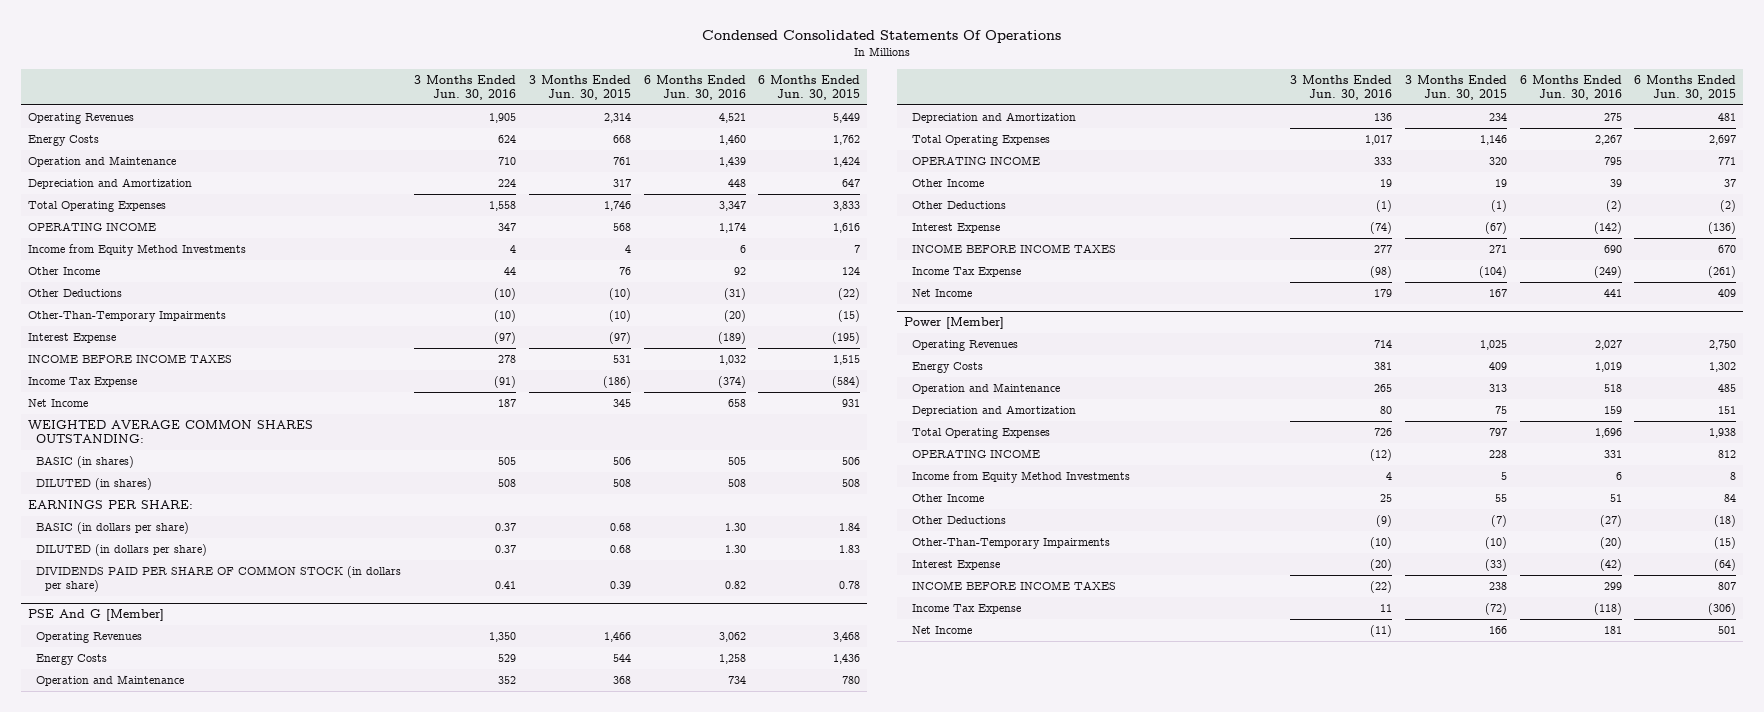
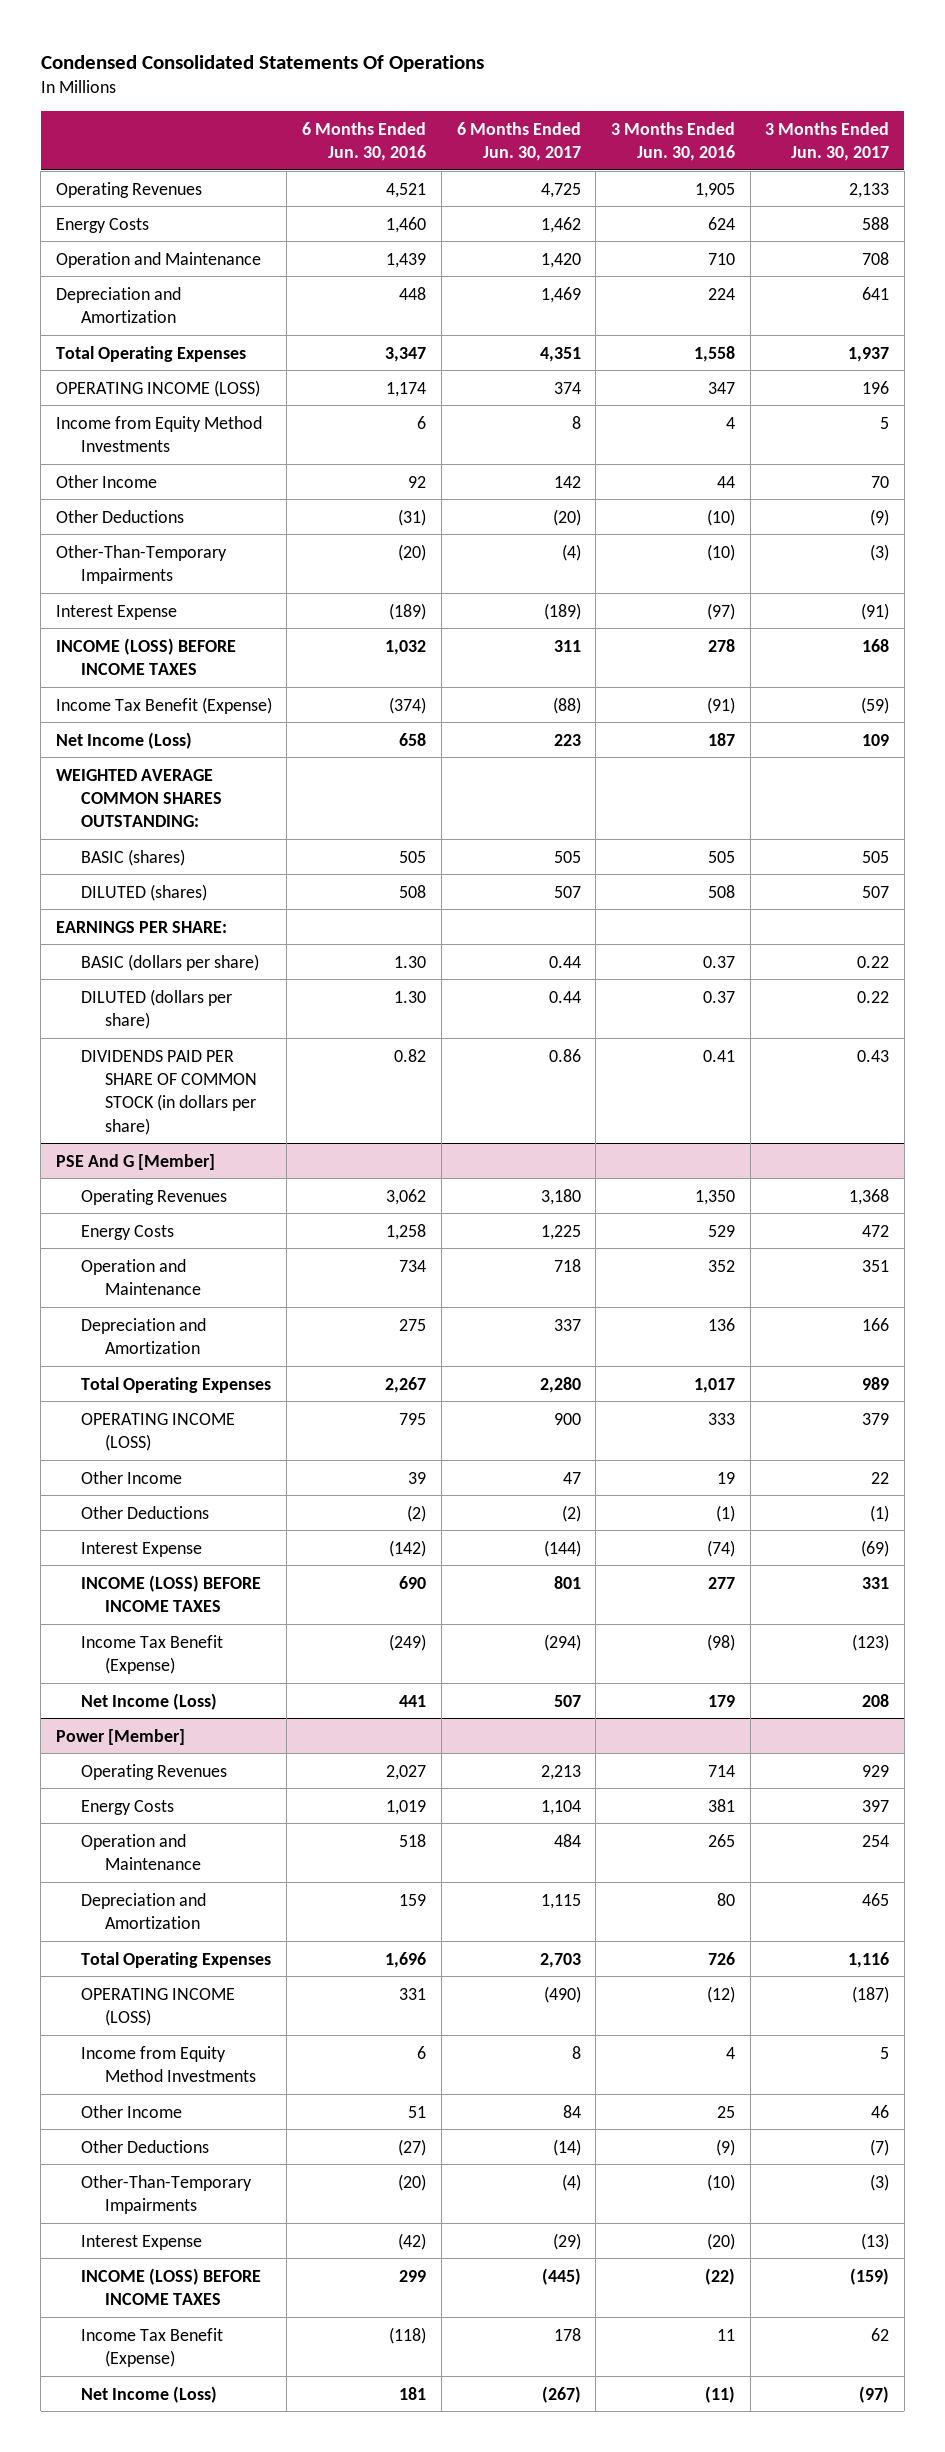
[528,74,631,101] 3 Months Ended Jun. 30, 2015 -> none
[758,74,861,101] 6 Months Ended Jun. 30, 2015 -> none
none -> [456,121,581,161] 6 Months Ended Jun. 30, 2017
none -> [765,121,890,161] 3 Months Ended Jun. 30, 2017
[27,222,156,232] OPERATING INCOME -> [55,379,260,397] OPERATING INCOME (LOSS)
[27,354,232,364] INCOME BEFORE INCOME TAXES -> [55,637,236,675] INCOME (LOSS) BEFORE INCOME TAXES
[27,377,137,388] Income Tax Expense -> [55,696,272,714] Income Tax Benefit (Expense)
[27,399,88,408] Net Income -> [55,731,192,749] Net Income (Loss)
[36,456,135,469] BASIC (in shares) -> [80,848,185,866] BASIC (shares)
[36,478,153,491] DILUTED (in shares) -> [80,883,207,901] DILUTED (shares)
[36,522,190,535] BASIC (in dollars per share) -> [80,953,259,971] BASIC (dollars per share)
[36,544,208,557] DILUTED (in dollars per share) -> [80,988,232,1029] DILUTED (dollars per share)
[912,156,1041,166] OPERATING INCOME -> [80,1412,235,1451] OPERATING INCOME (LOSS)
[912,244,1117,254] INCOME BEFORE INCOME TAXES -> [80,1574,261,1612] INCOME (LOSS) BEFORE INCOME TAXES
[912,267,1022,278] Income Tax Expense -> [80,1634,223,1674] Income Tax Benefit (Expense)
[912,289,973,298] Net Income -> [80,1692,217,1710] Net Income (Loss)
[912,449,1041,459] OPERATING INCOME -> [80,1987,235,2026] OPERATING INCOME (LOSS)
[912,581,1117,591] INCOME BEFORE INCOME TAXES -> [80,2267,261,2305] INCOME (LOSS) BEFORE INCOME TAXES
[912,604,1022,615] Income Tax Expense -> [80,2327,223,2367] Income Tax Benefit (Expense)
[912,626,973,635] Net Income -> [80,2385,217,2403] Net Income (Loss)

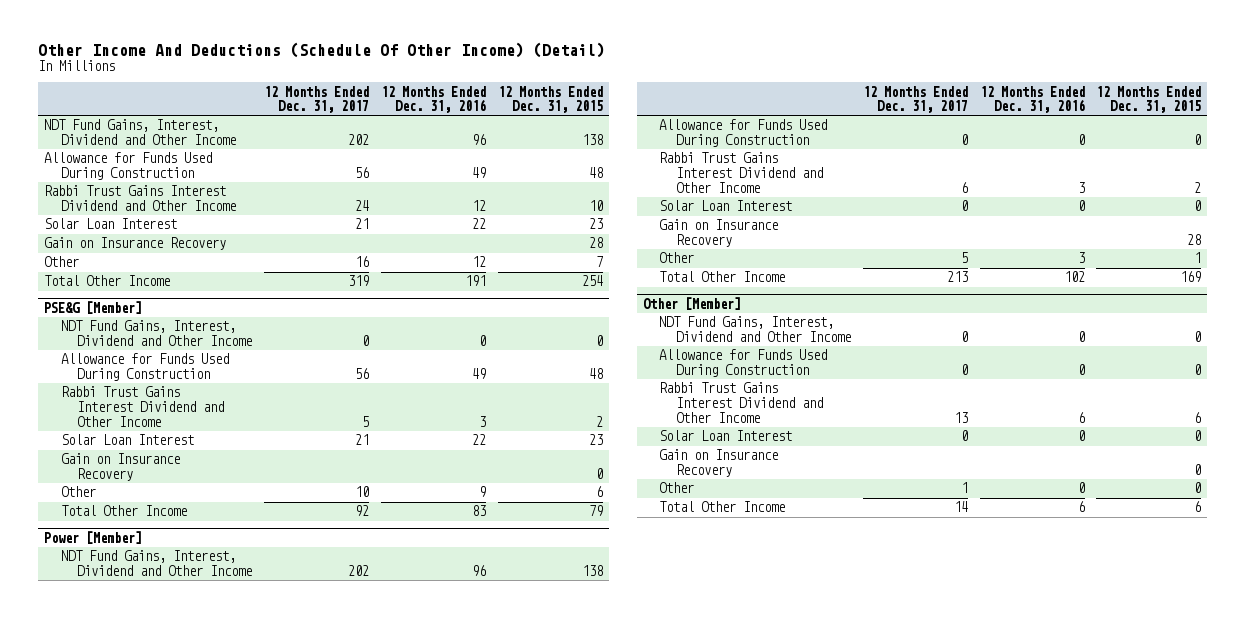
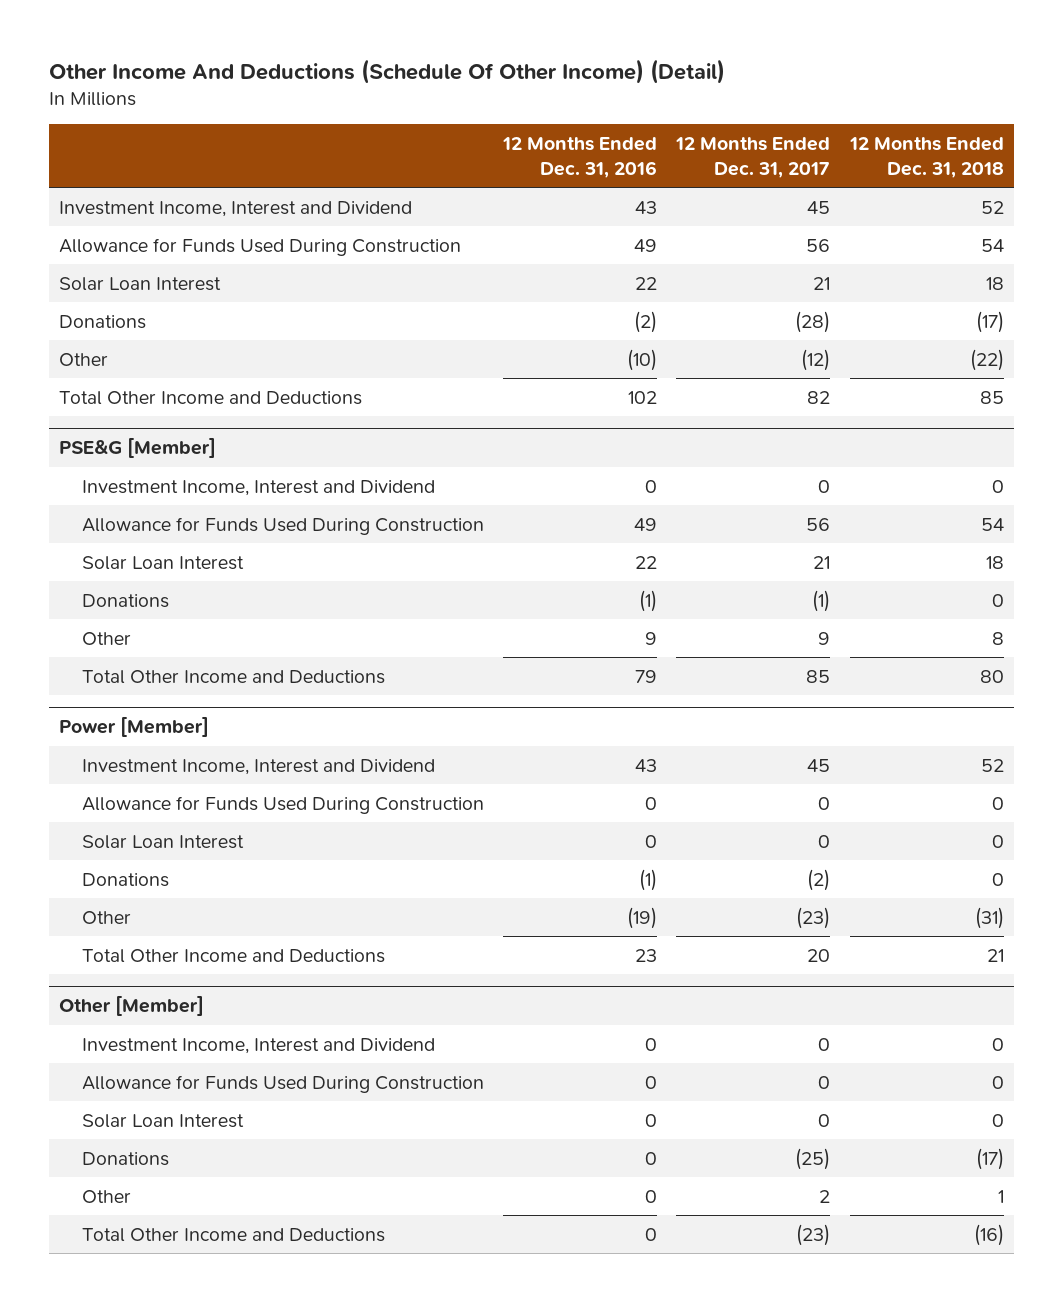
[497,85,603,114] 12 Months Ended Dec. 31, 2015 -> none
none -> [848,137,1004,178] 12 Months Ended Dec. 31, 2018
[44,119,236,145] NDT Fund Gains, Interest, Dividend and Other Income -> none
none -> [58,200,412,217] Investment Income, Interest and Dividend
[44,185,236,211] Rabbi Trust Gains Interest Dividend and Other Income -> none
[44,237,227,251] Gain on Insurance Recovery -> none
none -> [58,314,146,329] Donations
[355,256,370,268] 16 -> [801,348,831,371] (12)
[472,256,487,268] 12 -> [626,348,657,371] (10)
[44,275,171,287] Total Other Income -> [58,390,362,405] Total Other Income and Deductions
[348,275,370,287] 319 -> [807,390,831,404] 82
[465,275,487,287] 191 -> [627,390,657,404] 102
[60,320,253,346] NDT Fund Gains, Interest, Dividend and Other Income -> none
none -> [81,479,435,496] Investment Income, Interest and Dividend
[60,386,225,427] Rabbi Trust Gains Interest Dividend and Other Income -> none
[60,453,180,481] Gain on Insurance Recovery -> none
none -> [81,593,169,608] Donations
[355,486,370,498] 10 -> [818,631,831,645] 9
[60,505,187,517] Total Other Income -> [81,669,385,684] Total Other Income and Deductions
[355,505,370,517] 92 -> [806,669,831,683] 85
[472,505,487,517] 83 -> [634,669,657,683] 79
[60,550,253,576] NDT Fund Gains, Interest, Dividend and Other Income -> none
none -> [81,758,435,775] Investment Income, Interest and Dividend
[659,152,823,193] Rabbi Trust Gains Interest Dividend and Other Income -> none
[659,219,779,247] Gain on Insurance Recovery -> none
none -> [81,872,169,887] Donations
[960,252,968,264] 5 -> [796,906,831,929] (23)
[1077,252,1085,264] 3 -> [626,906,657,929] (19)
[659,271,786,283] Total Other Income -> [81,948,385,963] Total Other Income and Deductions
[946,271,968,283] 213 -> [807,948,831,962] 20
[1063,271,1085,283] 102 -> [634,948,657,962] 23
[659,316,851,342] NDT Fund Gains, Interest, Dividend and Other Income -> none
none -> [81,1037,435,1054] Investment Income, Interest and Dividend
[659,382,823,423] Rabbi Trust Gains Interest Dividend and Other Income -> none
[659,449,779,477] Gain on Insurance Recovery -> none
none -> [81,1151,169,1166] Donations
[960,482,968,494] 1 -> [819,1189,831,1203] 2
[659,501,786,513] Total Other Income -> [81,1227,385,1242] Total Other Income and Deductions
[953,501,968,513] 14 -> [796,1223,831,1246] (23)
[1077,501,1085,513] 6 -> [644,1227,657,1241] 0

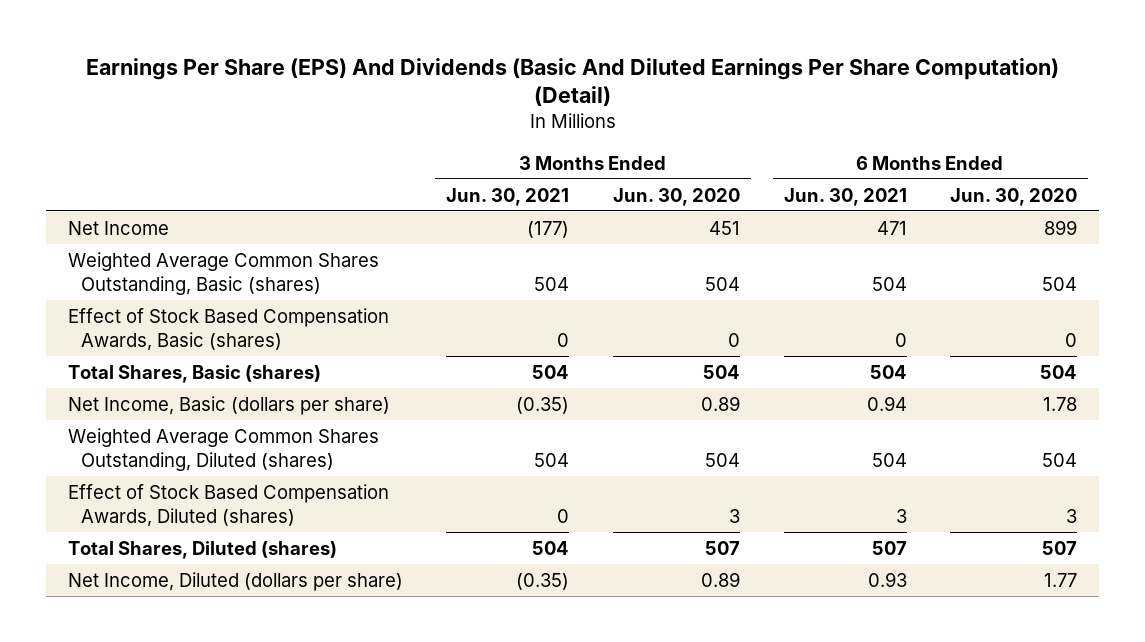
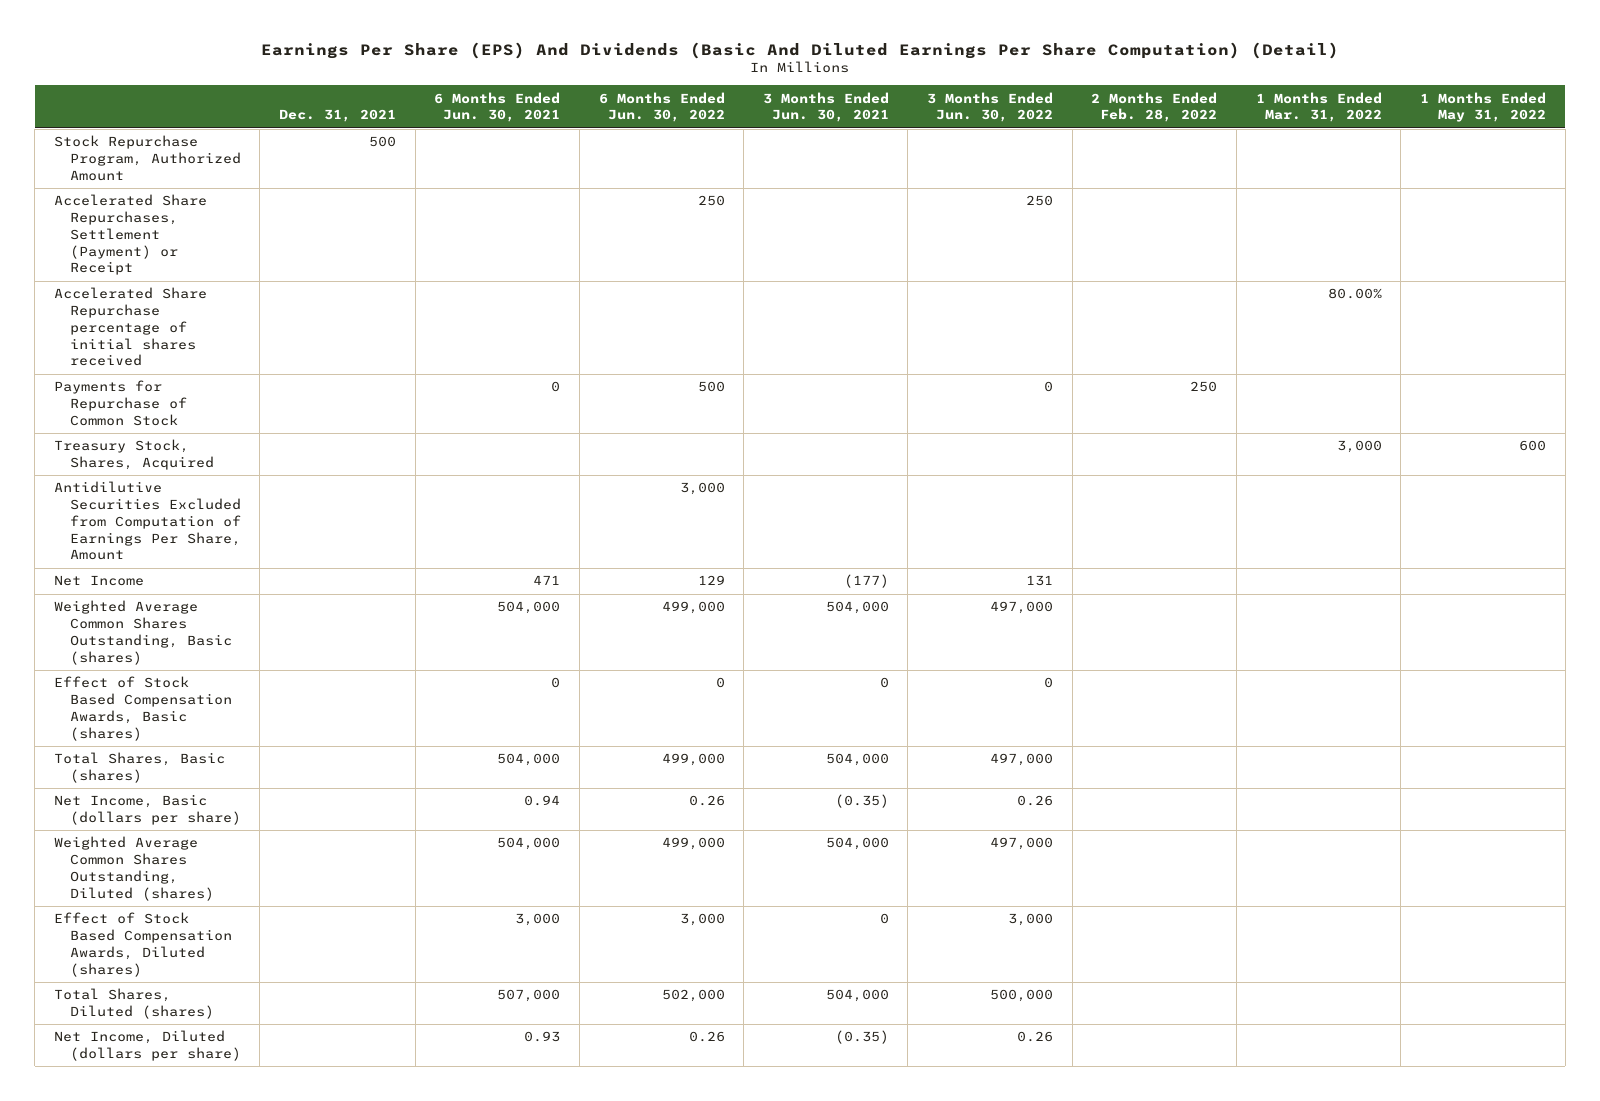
[613,187,741,206] Jun. 30, 2020 -> none
[950,187,1078,206] Jun. 30, 2020 -> none
none -> [279,109,397,123] Dec. 31, 2021
none -> [598,91,725,123] 6 Months Ended Jun. 30, 2022
none -> [927,91,1054,123] 3 Months Ended Jun. 30, 2022
none -> [1091,91,1218,123] 2 Months Ended Feb. 28, 2022
none -> [1255,91,1382,123] 1 Months Ended Mar. 31, 2022
none -> [1419,91,1546,123] 1 Months Ended May 31, 2022
none -> [53,135,241,181] Stock Repurchase Program, Authorized Amount
none -> [53,194,207,276] Accelerated Share Repurchases, Settlement (Payment) or Receipt
none -> [53,287,207,367] Accelerated Share Repurchase percentage of initial shares received
none -> [53,380,187,426] Payments for Repurchase of Common Stock
none -> [53,439,214,471] Treasury Stock, Shares, Acquired
none -> [53,481,241,561] Antidilutive Securities Excluded from Computation of Earnings Per Share, Amount
[534,276,570,291] 504 -> [825,601,889,615] 504,000
[871,276,907,291] 504 -> [497,601,561,615] 504,000
[532,364,570,379] 504 -> [825,753,889,767] 504,000
[869,364,907,379] 504 -> [497,753,561,767] 504,000
[534,452,570,467] 504 -> [825,837,889,851] 504,000
[871,452,907,467] 504 -> [497,837,561,851] 504,000
[895,508,907,523] 3 -> [515,913,561,927] 3,000
[532,540,570,555] 504 -> [825,989,889,1003] 504,000
[871,540,907,555] 507 -> [497,989,561,1003] 507,000

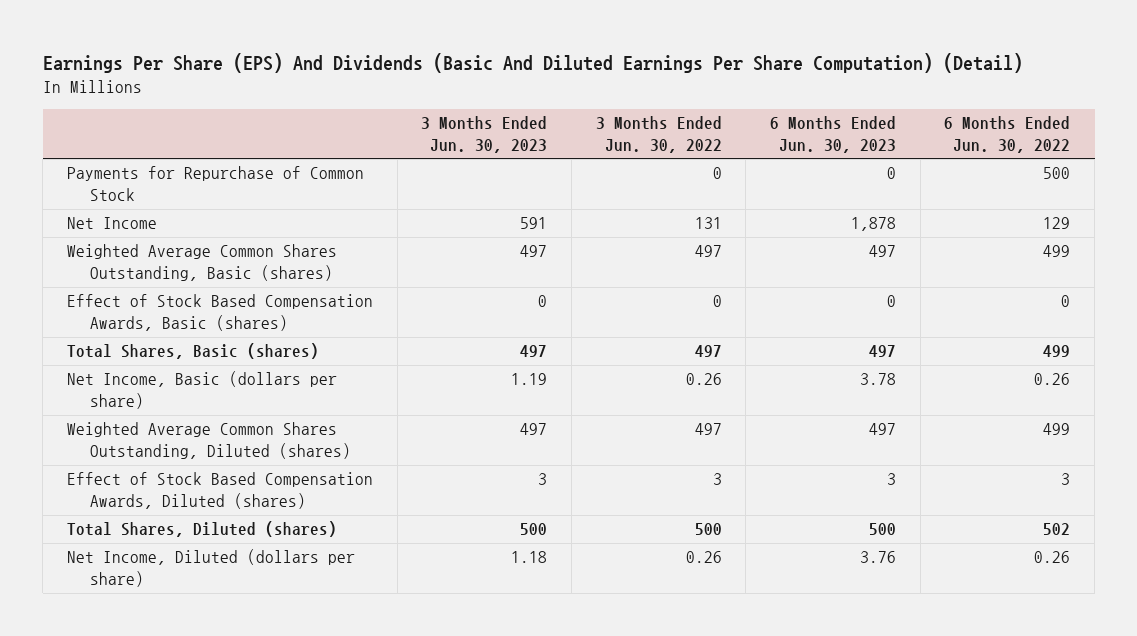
[279,109,397,123] Dec. 31, 2021 -> none
[434,91,561,123] 6 Months Ended Jun. 30, 2021 -> none
[762,91,889,123] 3 Months Ended Jun. 30, 2021 -> none
[1091,91,1218,123] 2 Months Ended Feb. 28, 2022 -> none
[1255,91,1382,123] 1 Months Ended Mar. 31, 2022 -> none
[1419,91,1546,123] 1 Months Ended May 31, 2022 -> none
none -> [421,115,548,153] 3 Months Ended Jun. 30, 2023
none -> [770,115,897,153] 6 Months Ended Jun. 30, 2023
[53,135,241,181] Stock Repurchase Program, Authorized Amount -> none
[53,194,207,276] Accelerated Share Repurchases, Settlement (Payment) or Receipt -> none
[53,287,207,367] Accelerated Share Repurchase percentage of initial shares received -> none
[53,439,214,471] Treasury Stock, Shares, Acquired -> none
[53,481,241,561] Antidilutive Securities Excluded from Computation of Earnings Per Share, Amount -> none
[661,601,725,615] 499,000 -> [1043,245,1071,258] 499
[990,601,1054,615] 497,000 -> [694,245,722,258] 497
[661,753,725,767] 499,000 -> [1043,345,1071,358] 499
[990,753,1054,767] 497,000 -> [694,345,722,358] 497
[661,837,725,851] 499,000 -> [1043,423,1071,436] 499
[990,837,1054,851] 497,000 -> [694,423,722,436] 497
[679,913,725,927] 3,000 -> [1061,473,1071,486] 3
[1008,913,1054,927] 3,000 -> [712,473,722,486] 3
[661,989,725,1003] 502,000 -> [1043,523,1071,536] 502
[990,989,1054,1003] 500,000 -> [694,523,722,536] 500

